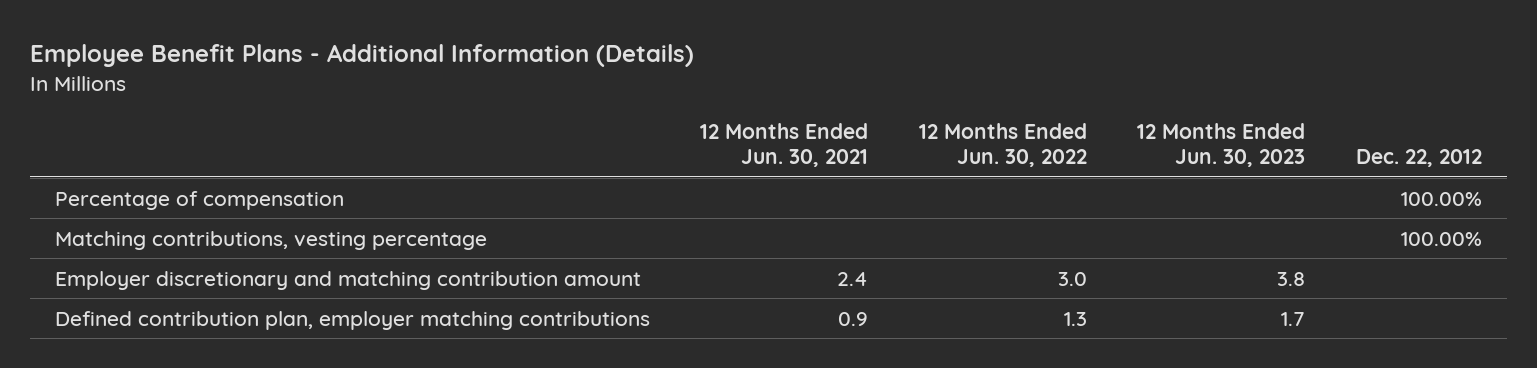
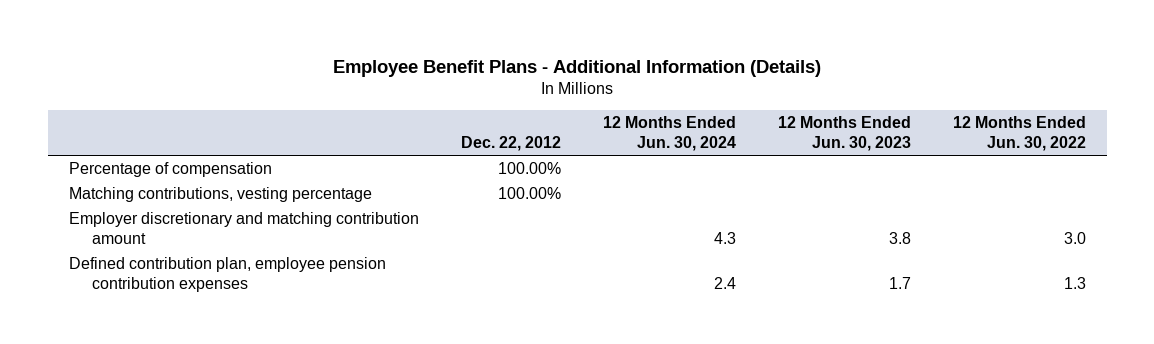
[700,123,869,167] 12 Months Ended Jun. 30, 2021 -> none
none -> [602,116,736,152] 12 Months Ended Jun. 30, 2024
[55,310,651,330] Defined contribution plan, employer matching contributions -> [68,257,386,292] Defined contribution plan, employee pension contribution expenses

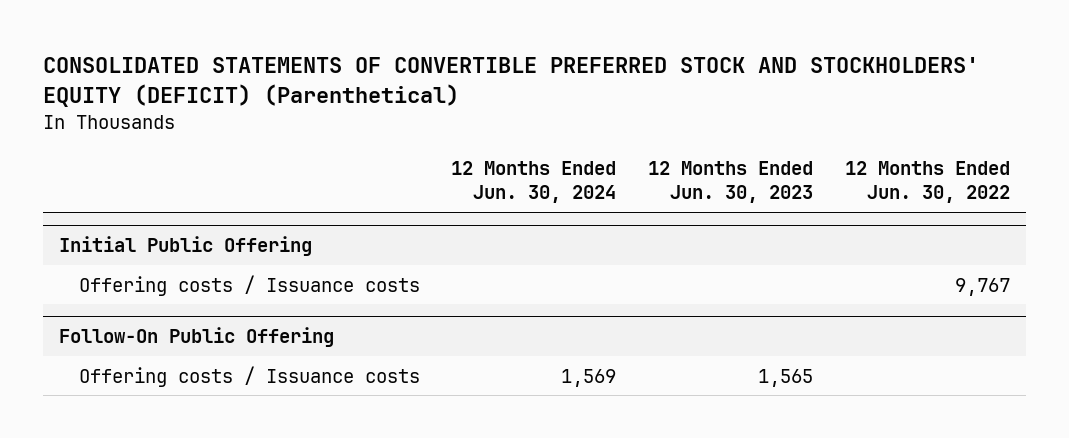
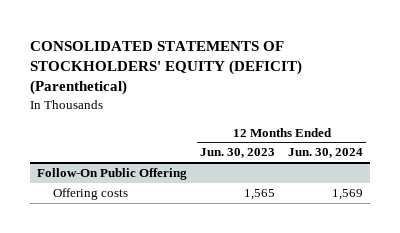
[43,57,980,107] CONSOLIDATED STATEMENTS OF CONVERTIBLE PREFERRED STOCK AND STOCKHOLDERS' EQUITY (DEFICIT) (Parenthetical) -> [30,40,303,96] CONSOLIDATED STATEMENTS OF STOCKHOLDERS' EQUITY (DEFICIT) (Parenthetical)
[844,160,1010,204] 12 Months Ended Jun. 30, 2022 -> none
[59,235,313,256] Initial Public Offering -> none
[78,274,420,296] Offering costs / Issuance costs -> none
[78,365,420,387] Offering costs / Issuance costs -> [53,188,129,201] Offering costs

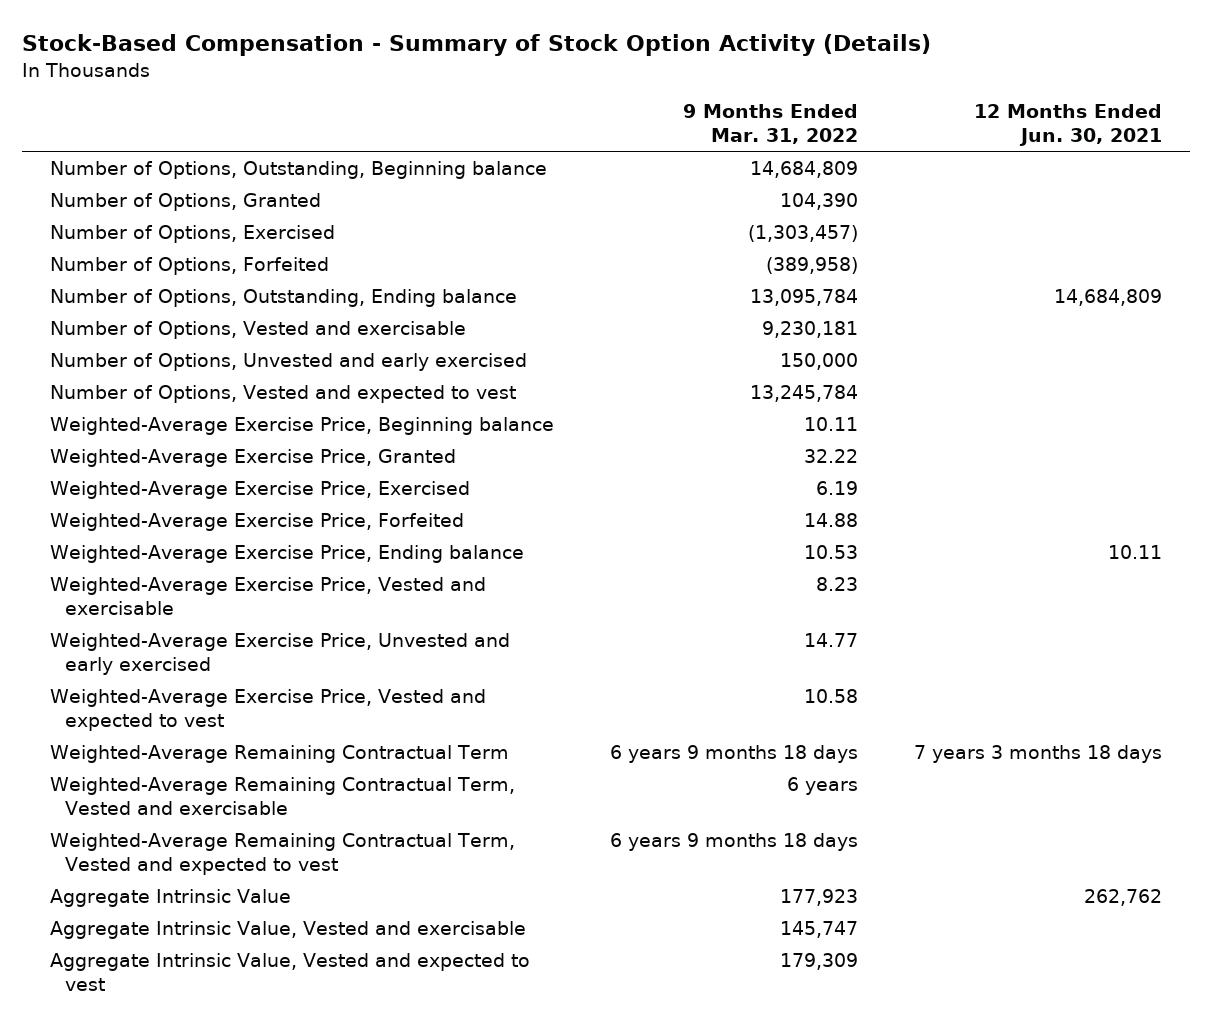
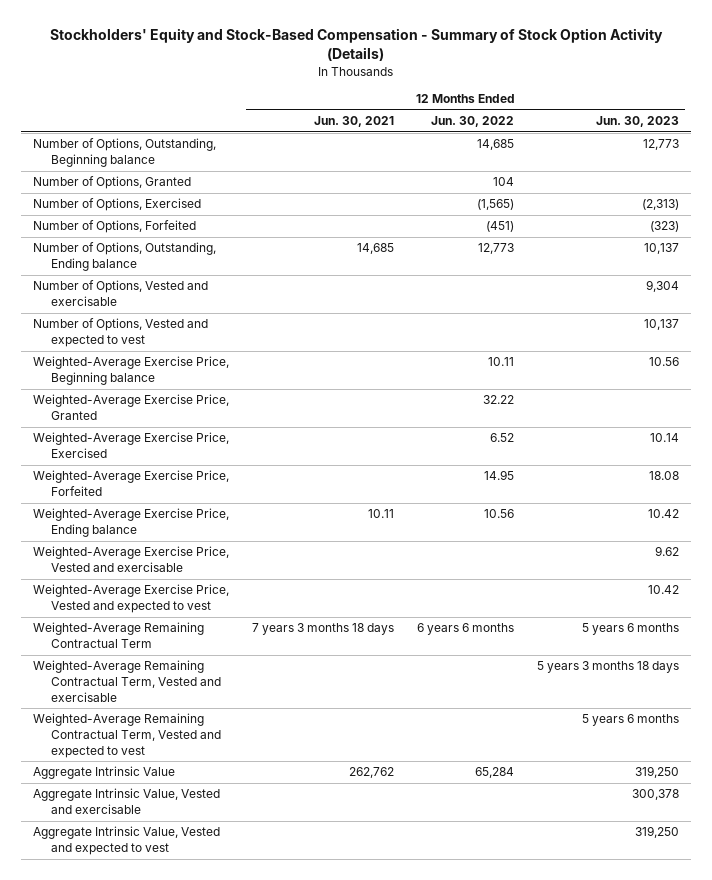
[22,34,932,57] Stock-Based Compensation - Summary of Stock Option Activity (Details) -> [50,28,664,62] Stockholders' Equity and Stock-Based Compensation - Summary of Stock Option Activity (Details)
[683,103,859,145] 9 Months Ended Mar. 31, 2022 -> none
none -> [431,116,515,128] Jun. 30, 2022
none -> [596,116,680,128] Jun. 30, 2023
[1054,288,1163,306] 14,684,809 -> [356,243,394,255] 14,685
[50,352,528,371] Number of Options, Unvested and early exercised -> none
[50,632,511,675] Weighted-Average Exercise Price, Unvested and early exercised -> none

